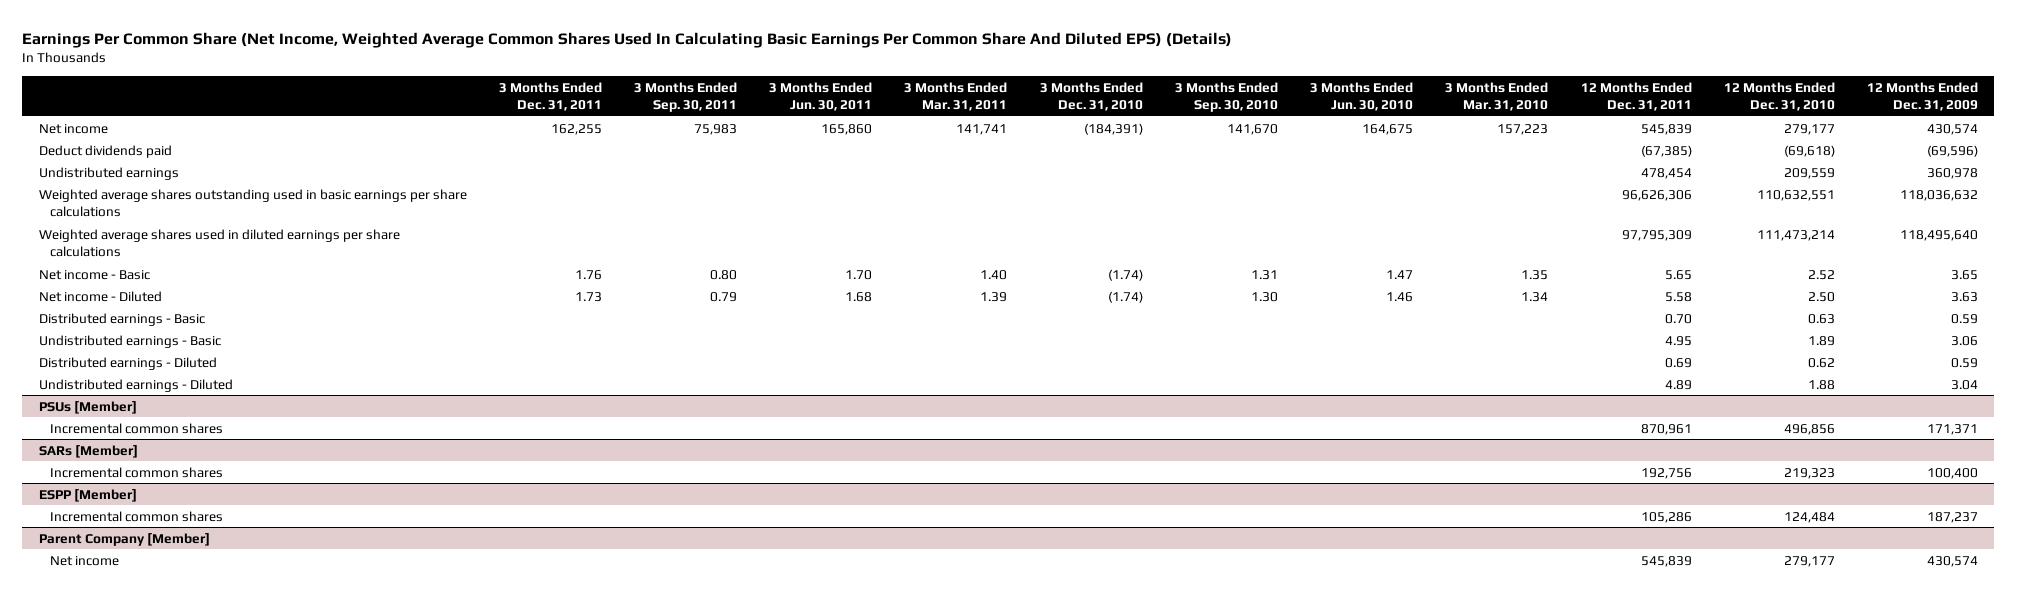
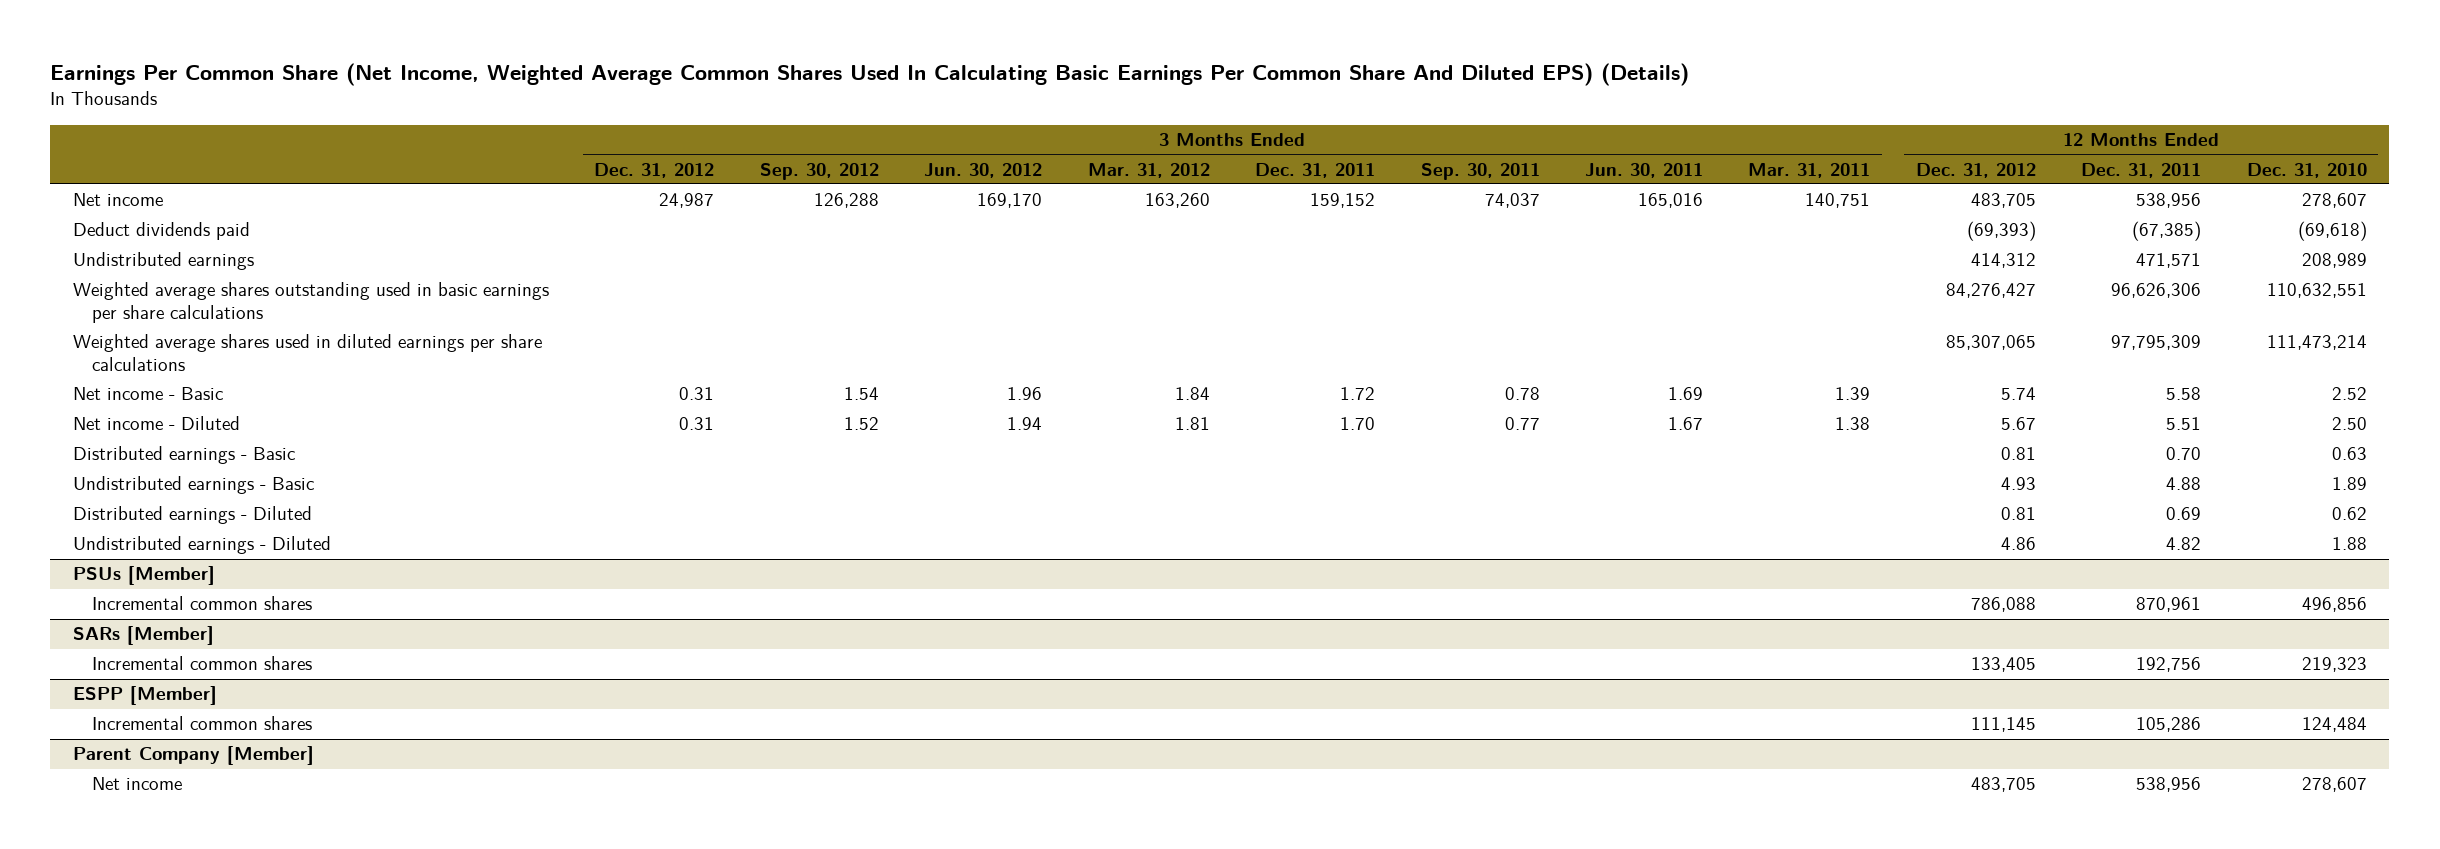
[1039,81,1143,112] 3 Months Ended Dec. 31, 2010 -> none
[1174,81,1278,113] 3 Months Ended Sep. 30, 2010 -> none
[1310,81,1414,112] 3 Months Ended Jun. 30, 2010 -> none
[1445,81,1549,112] 3 Months Ended Mar. 31, 2010 -> none
[1867,81,1979,112] 12 Months Ended Dec. 31, 2009 -> none
none -> [594,162,715,178] Dec. 31, 2012
none -> [759,162,879,180] Sep. 30, 2012
none -> [924,162,1043,178] Jun. 30, 2012
none -> [1087,162,1210,178] Mar. 31, 2012
none -> [1915,162,2036,178] Dec. 31, 2012
[550,123,602,135] 162,255 -> [1310,193,1376,209] 159,152
[693,123,737,135] 75,983 -> [1484,193,1540,209] 74,037
[821,123,873,135] 165,860 -> [1637,193,1703,209] 165,016
[956,123,1008,135] 141,741 -> [1805,193,1871,209] 140,751
[1640,123,1692,135] 545,839 -> [2136,193,2202,209] 538,956
[1783,123,1835,135] 279,177 -> [2301,193,2367,209] 278,607
[1640,167,1692,179] 478,454 -> [2136,253,2202,269] 471,571
[1783,167,1835,179] 209,559 -> [2301,253,2367,269] 208,989
[574,269,602,280] 1.76 -> [1340,387,1376,401] 1.72
[709,269,737,280] 0.80 -> [1504,387,1540,401] 0.78
[845,269,873,280] 1.70 -> [1667,387,1703,401] 1.69
[980,269,1008,280] 1.40 -> [1835,387,1871,401] 1.39
[1664,269,1692,280] 5.65 -> [2166,387,2202,401] 5.58
[574,291,602,302] 1.73 -> [1340,417,1376,431] 1.70
[709,291,737,302] 0.79 -> [1504,417,1540,431] 0.77
[845,291,873,302] 1.68 -> [1667,417,1703,431] 1.67
[980,291,1008,302] 1.39 -> [1835,417,1871,431] 1.38
[1664,291,1692,302] 5.58 -> [2166,417,2202,431] 5.51
[1664,335,1692,346] 4.95 -> [2166,477,2202,491] 4.88
[1664,379,1692,390] 4.89 -> [2166,537,2202,551] 4.82
[1640,555,1692,567] 545,839 -> [2136,777,2202,793] 538,956
[1783,555,1835,567] 279,177 -> [2301,777,2367,793] 278,607

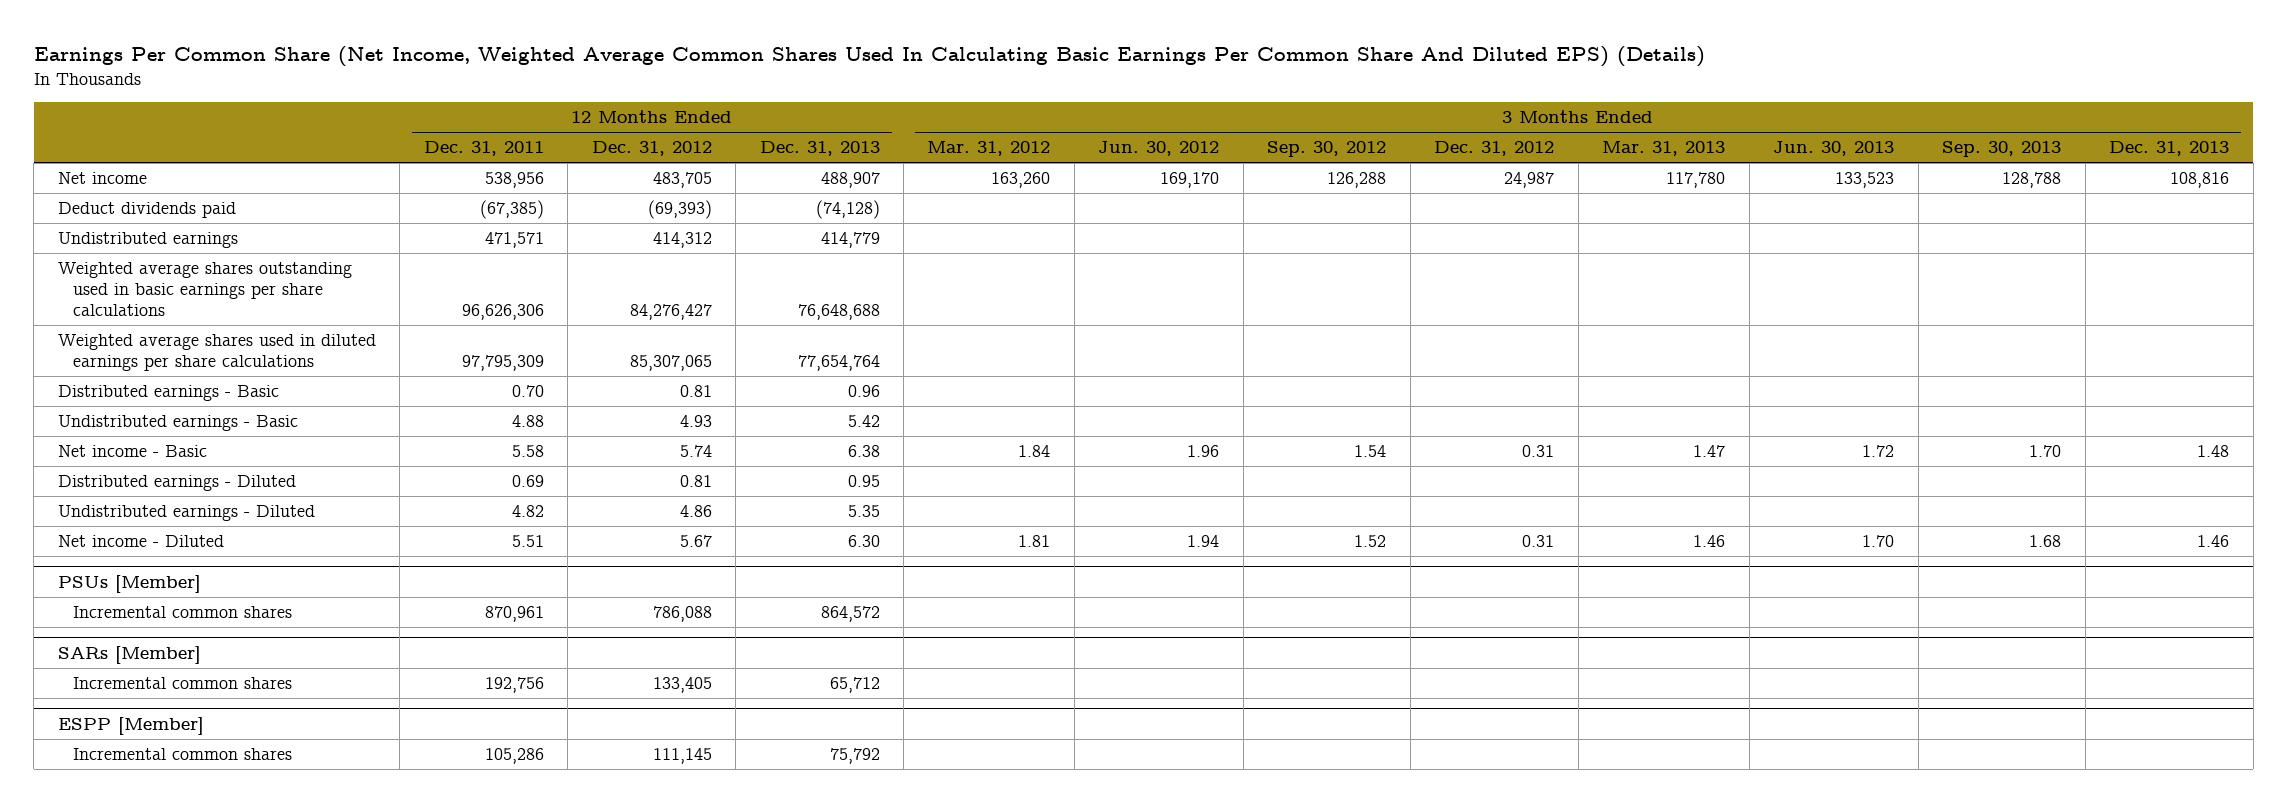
[1255,162,1376,178] Dec. 31, 2011 -> none
[1420,162,1540,180] Sep. 30, 2011 -> none
[1584,162,1703,178] Jun. 30, 2011 -> none
[1748,162,1871,178] Mar. 31, 2011 -> none
[2246,162,2367,178] Dec. 31, 2010 -> none
none -> [759,141,880,157] Dec. 31, 2013
none -> [1602,141,1726,157] Mar. 31, 2013
none -> [1773,141,1895,157] Jun. 30, 2013
none -> [1942,141,2062,158] Sep. 30, 2013
none -> [2109,141,2230,157] Dec. 31, 2013
[72,387,223,401] Net income - Basic -> [57,445,207,458] Net income - Basic
[72,416,240,431] Net income - Diluted -> [57,535,224,548] Net income - Diluted
[72,746,314,766] Parent Company [Member] -> none
[91,777,182,791] Net income -> none

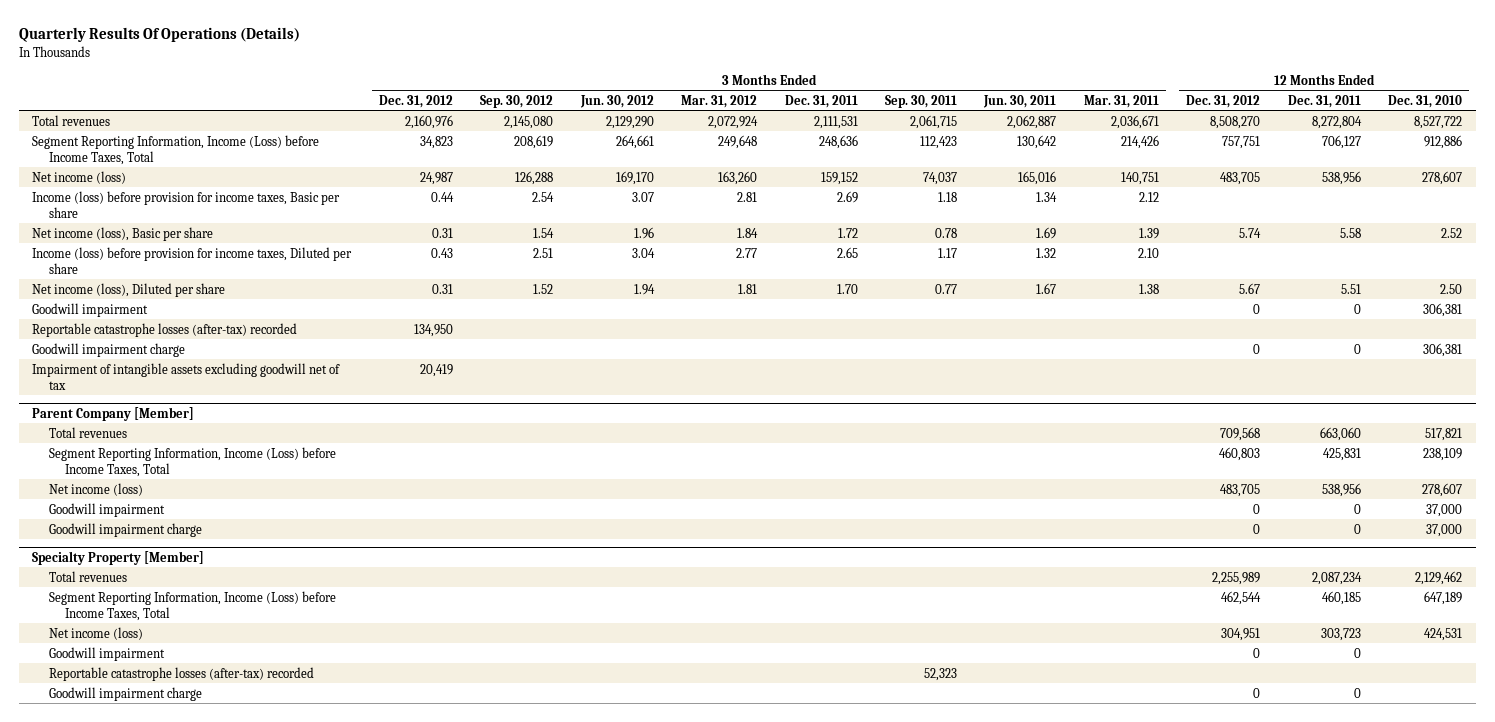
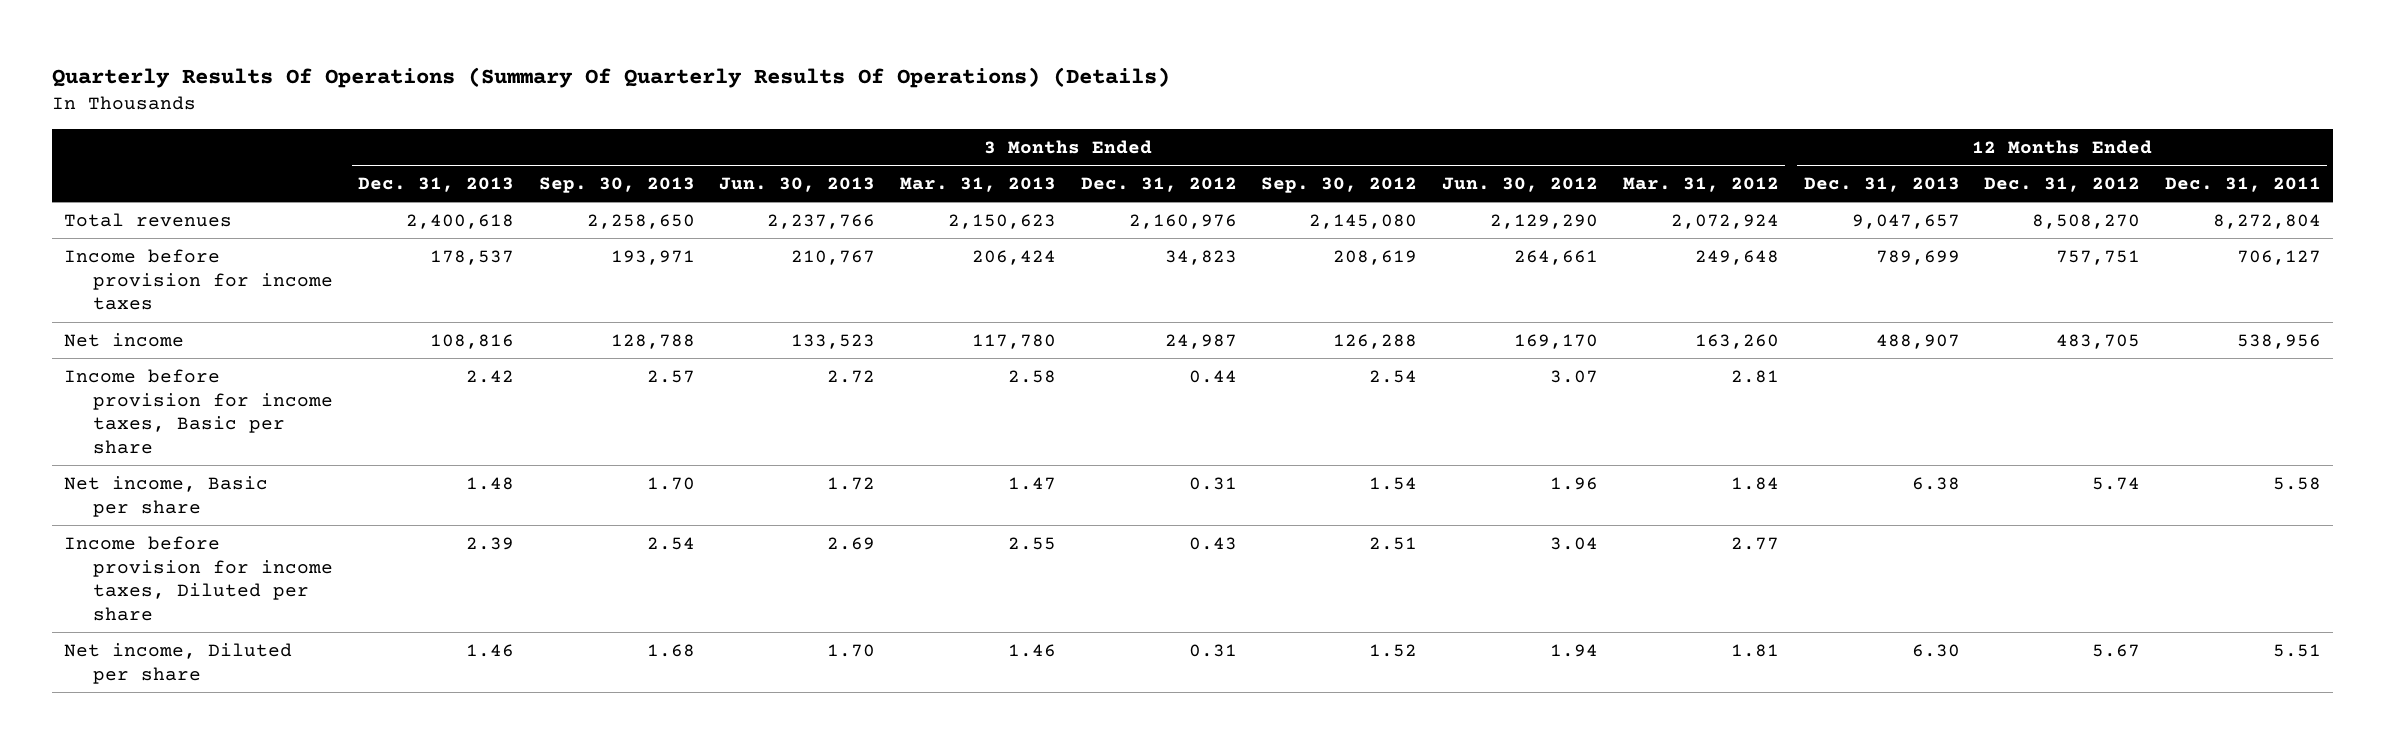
[18,27,300,43] Quarterly Results Of Operations (Details) -> [52,66,1171,88] Quarterly Results Of Operations (Summary Of Quarterly Results Of Operations) (Details)
[784,94,858,108] Dec. 31, 2011 -> none
[885,94,958,108] Sep. 30, 2011 -> none
[983,94,1057,108] Jun. 30, 2011 -> none
[1083,94,1159,108] Mar. 31, 2011 -> none
[1388,94,1463,108] Dec. 31, 2010 -> none
none -> [358,176,515,192] Dec. 31, 2013
none -> [538,176,695,193] Sep. 30, 2013
none -> [719,176,876,192] Jun. 30, 2013
none -> [900,176,1057,192] Mar. 31, 2013
none -> [1803,176,1960,192] Dec. 31, 2013
[32,302,149,317] Goodwill impairment -> none
[32,322,298,337] Reportable catastrophe losses (after-tax) recorded -> none
[32,342,186,357] Goodwill impairment charge -> none
[32,362,341,390] Impairment of intangible assets excluding goodwill net of tax -> none
[32,406,195,421] Parent Company [Member] -> none
[48,426,127,438] Total revenues -> none
[48,446,336,477] Segment Reporting Information, Income (Loss) before Income Taxes, Total -> none
[48,482,143,496] Net income (loss) -> none
[48,502,165,517] Goodwill impairment -> none
[48,522,202,537] Goodwill impairment charge -> none
[32,550,205,565] Specialty Property [Member] -> none
[48,570,127,582] Total revenues -> none
[48,590,336,621] Segment Reporting Information, Income (Loss) before Income Taxes, Total -> none
[48,626,143,640] Net income (loss) -> none
[48,646,165,661] Goodwill impairment -> none
[48,666,314,681] Reportable catastrophe losses (after-tax) recorded -> none
[48,686,202,701] Goodwill impairment charge -> none
[32,134,320,165] Segment Reporting Information, Income (Loss) before Income Taxes, Total -> [64,248,334,311] Income before provision for income taxes
[32,170,127,184] Net income (loss) -> [64,332,185,347] Net income
[32,190,341,218] Income (loss) before provision for income taxes, Basic per share -> [64,368,334,454] Income before provision for income taxes, Basic per share
[32,226,214,241] Net income (loss), Basic per share -> [64,475,269,517] Net income, Basic per share
[32,246,353,274] Income (loss) before provision for income taxes, Diluted per share -> [64,535,334,621] Income before provision for income taxes, Diluted per share
[32,282,226,297] Net income (loss), Diluted per share -> [64,642,293,684] Net income, Diluted per share

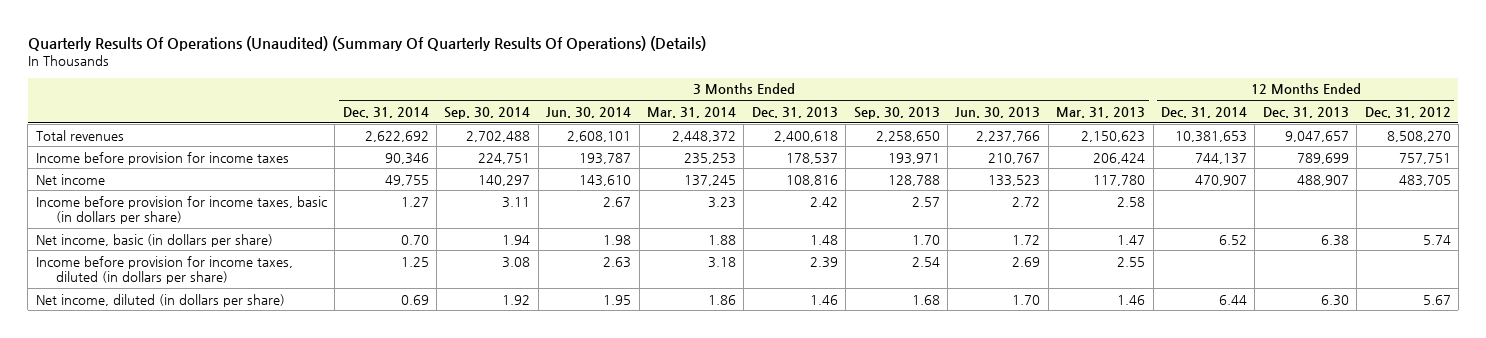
[52,66,1171,88] Quarterly Results Of Operations (Summary Of Quarterly Results Of Operations) (Details) -> [27,35,706,51] Quarterly Results Of Operations (Unaudited) (Summary Of Quarterly Results Of Operations) (Details)
[1080,176,1237,192] Dec. 31, 2012 -> none
[1261,176,1418,193] Sep. 30, 2012 -> none
[1442,176,1599,192] Jun. 30, 2012 -> none
[1622,176,1779,192] Mar. 31, 2012 -> none
[2164,176,2321,192] Dec. 31, 2011 -> none
none -> [342,106,429,118] Dec. 31, 2014
none -> [444,106,531,119] Sep. 30, 2014
none -> [546,106,632,118] Jun. 30, 2014
none -> [646,106,736,118] Mar. 31, 2014
none -> [1160,106,1247,118] Dec. 31, 2014
[64,368,334,454] Income before provision for income taxes, Basic per share -> [35,195,327,225] Income before provision for income taxes, basic (in dollars per share)
[64,475,269,517] Net income, Basic per share -> [35,233,273,247] Net income, basic (in dollars per share)
[64,535,334,621] Income before provision for income taxes, Diluted per share -> [35,255,293,285] Income before provision for income taxes, diluted (in dollars per share)
[64,642,293,684] Net income, Diluted per share -> [35,293,285,307] Net income, diluted (in dollars per share)

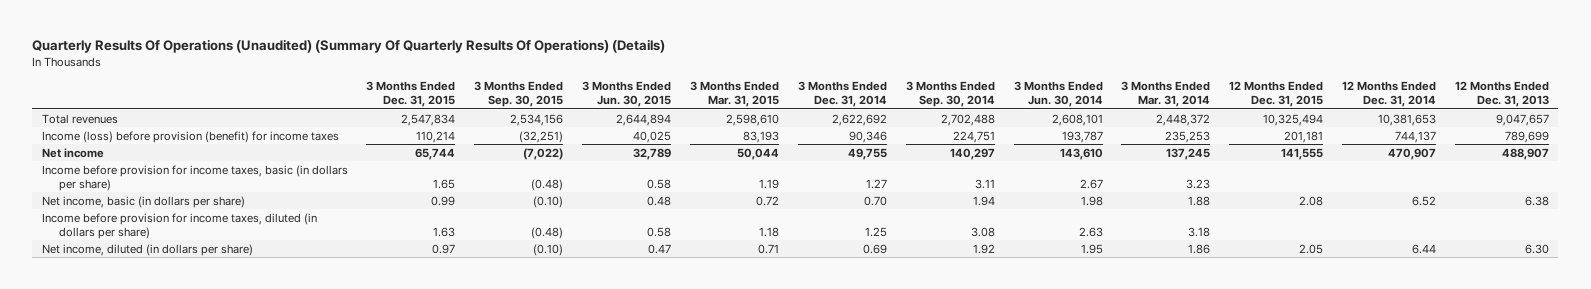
[751,106,838,118] Dec. 31, 2013 -> none
[853,106,940,119] Sep. 30, 2013 -> none
[955,106,1041,118] Jun. 30, 2013 -> none
[1056,106,1146,118] Mar. 31, 2013 -> none
[1364,106,1451,118] Dec. 31, 2012 -> none
none -> [366,81,456,108] 3 Months Ended Dec. 31, 2015
none -> [474,81,564,108] 3 Months Ended Sep. 30, 2015
none -> [582,81,672,108] 3 Months Ended Jun. 30, 2015
none -> [689,81,779,108] 3 Months Ended Mar. 31, 2015
none -> [1229,81,1324,108] 12 Months Ended Dec. 31, 2015
[35,151,289,165] Income before provision for income taxes -> [41,130,339,143] Income (loss) before provision (benefit) for income taxes

